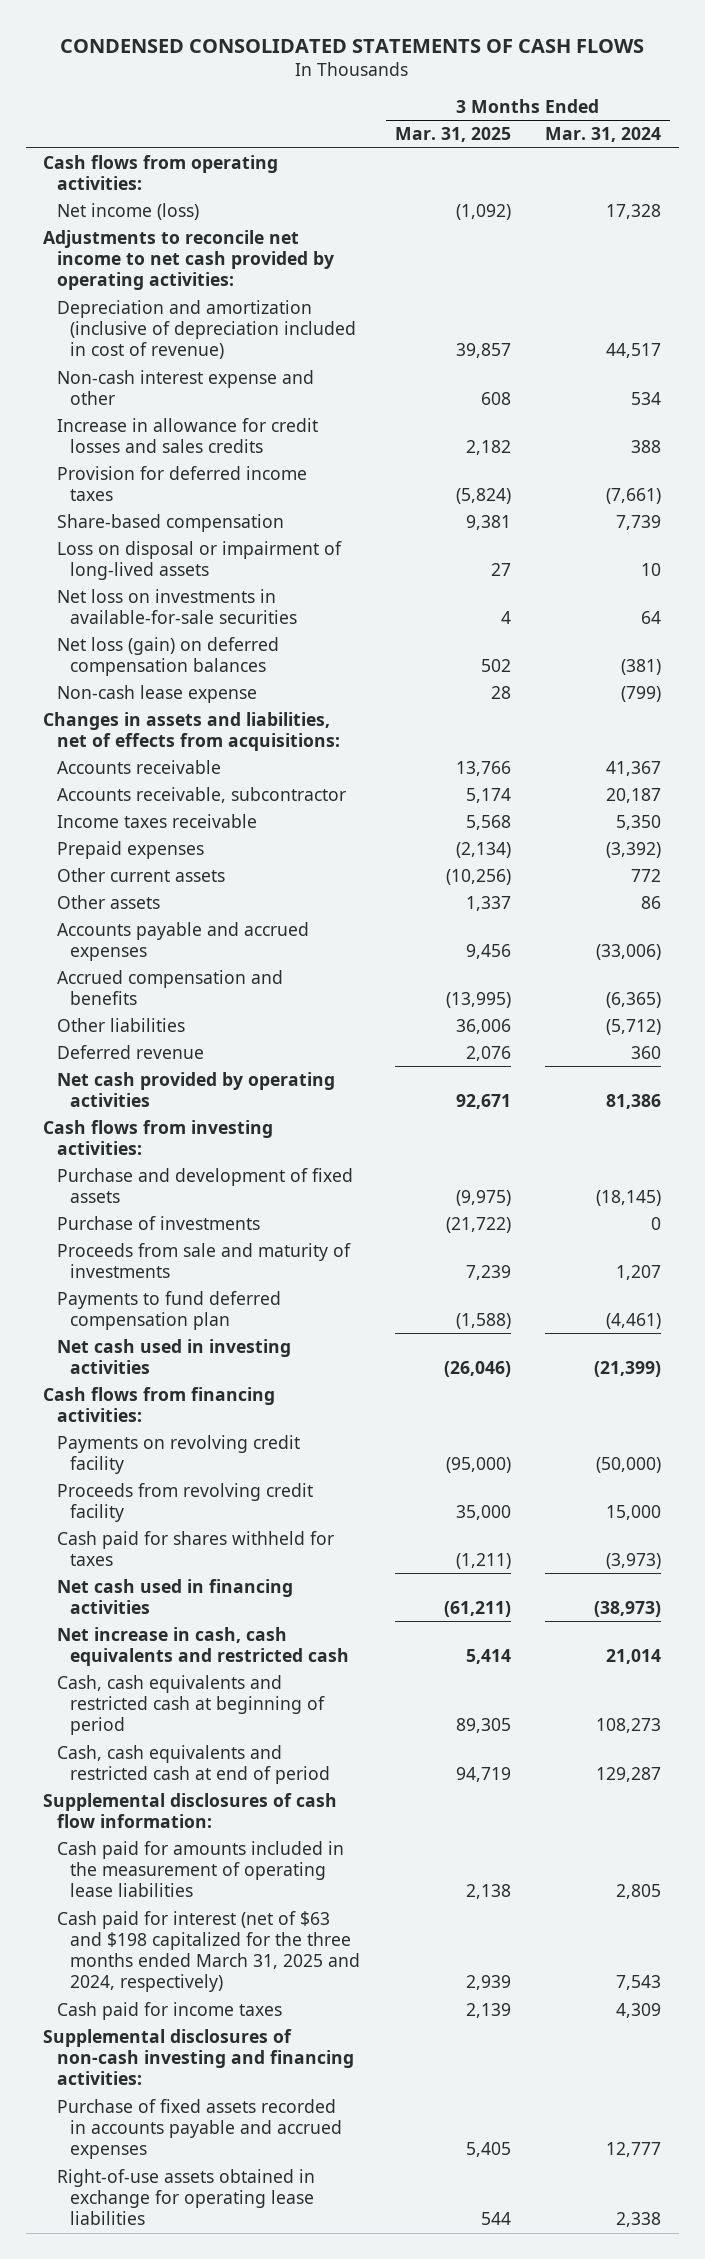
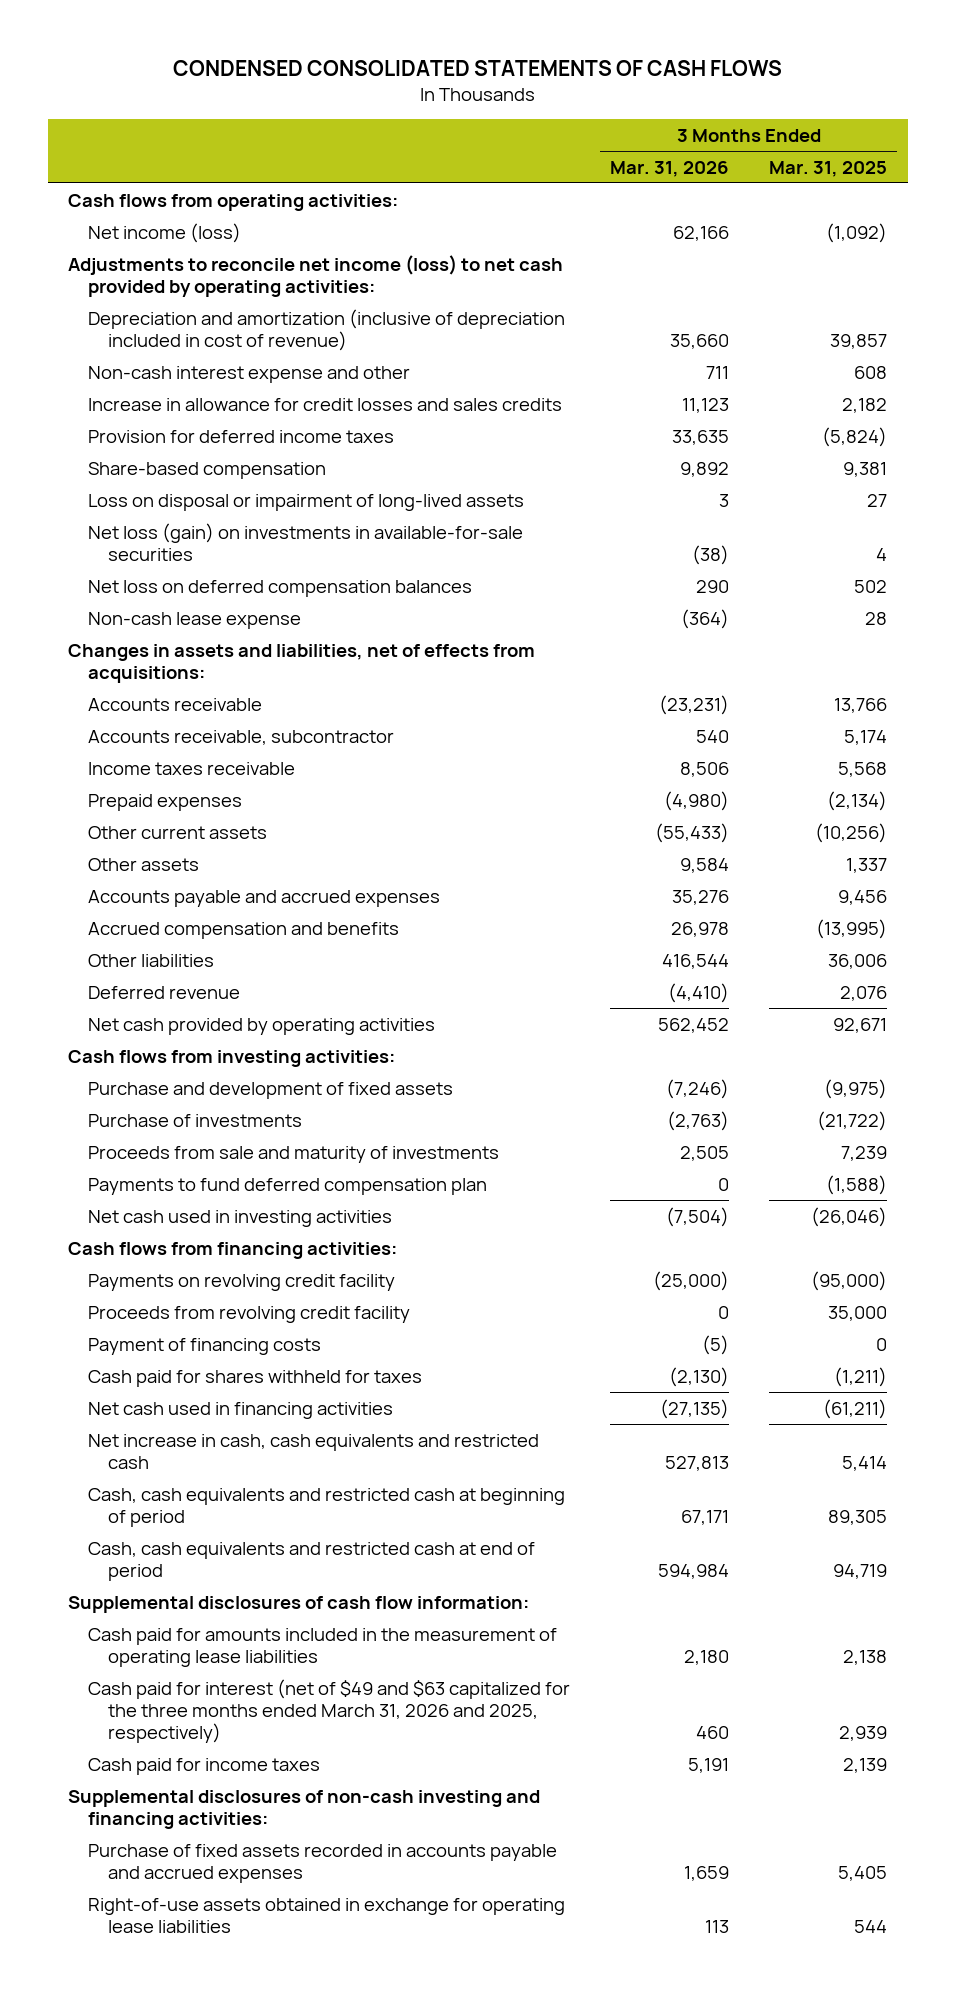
[545,127,662,143] Mar. 31, 2024 -> none
none -> [610,160,730,177] Mar. 31, 2026
[43,229,334,291] Adjustments to reconcile net income to net cash provided by operating activities: -> [68,254,564,297] Adjustments to reconcile net income (loss) to net cash provided by operating activities:
[56,588,298,625] Net loss on investments in available-for-sale securities -> [88,522,524,561] Net loss (gain) on investments in available-for-sale securities
[56,636,279,677] Net loss (gain) on deferred compensation balances -> [88,579,473,597] Net loss on deferred compensation balances
none -> [88,1337,322,1355] Payment of financing costs
[56,1910,361,1993] Cash paid for interest (net of $63 and $198 capitalized for the three months ended March 31, 2025 and 2024, respectively) -> [88,1678,571,1743] Cash paid for interest (net of $49 and $63 capitalized for the three months ended March 31, 2026 and 2025, respectively)

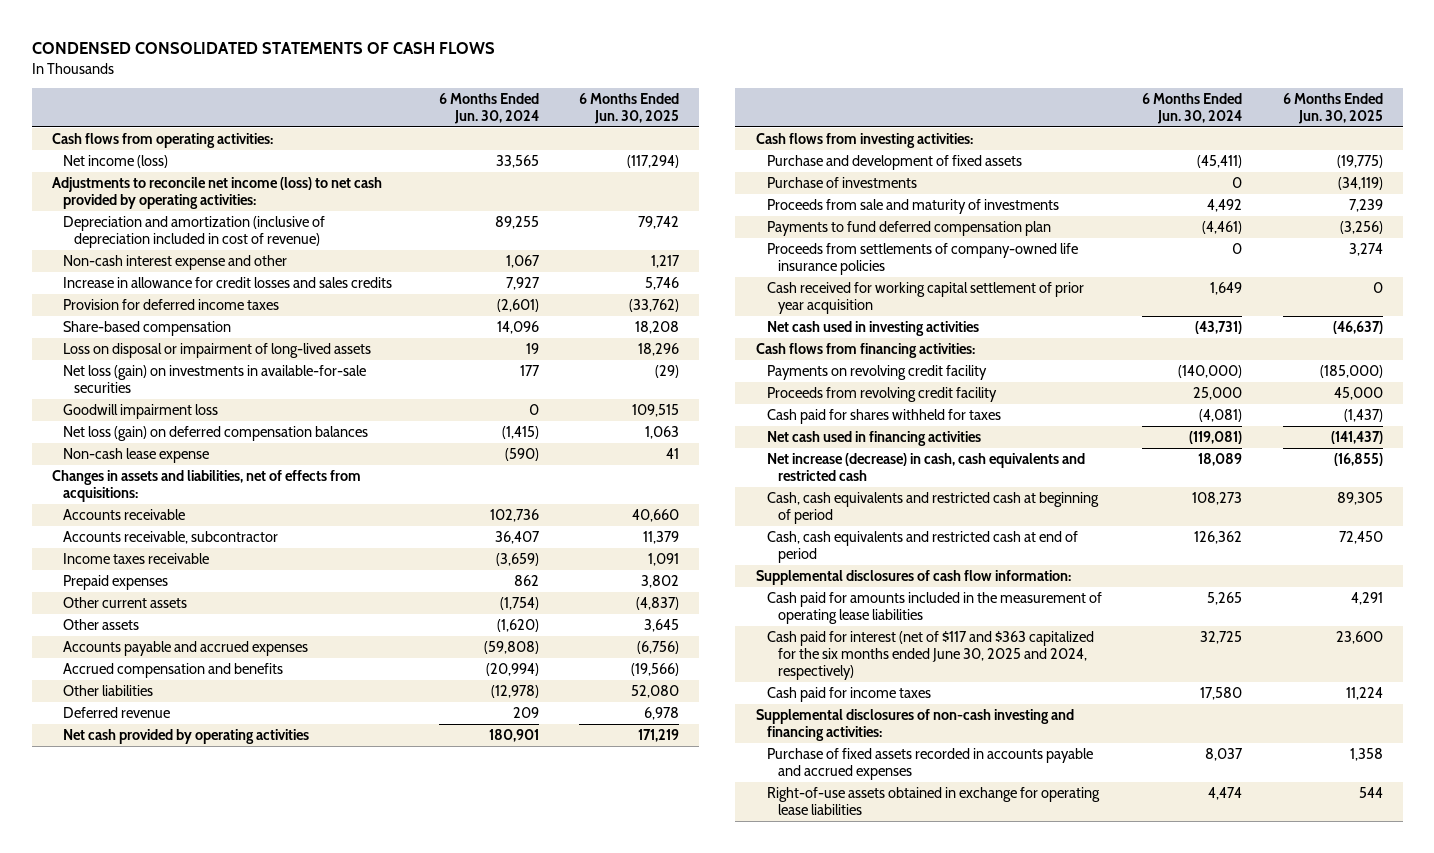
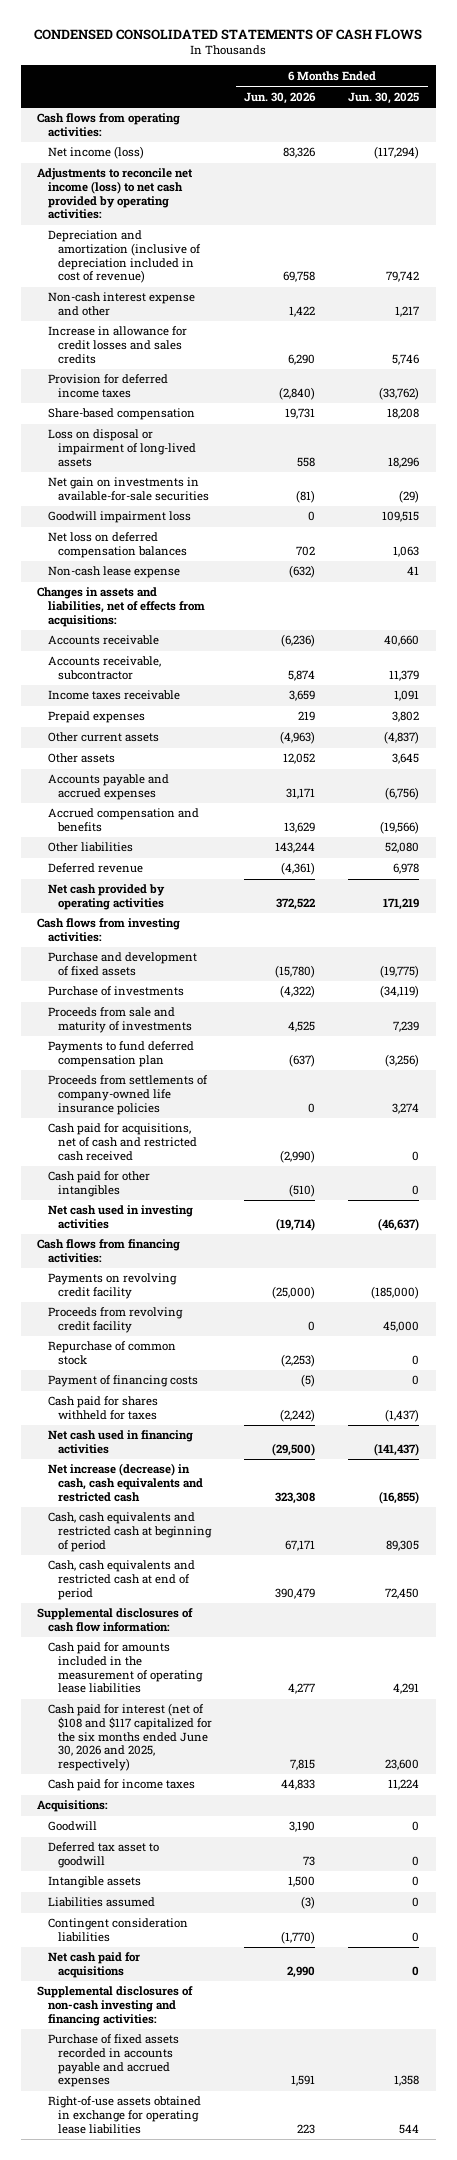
[438,93,539,125] 6 Months Ended Jun. 30, 2024 -> none
none -> [244,91,317,104] Jun. 30, 2026
[63,365,367,393] Net loss (gain) on investments in available-for-sale securities -> [47,477,209,502] Net gain on investments in available-for-sale securities
[63,426,369,442] Net loss (gain) on deferred compensation balances -> [47,532,187,559] Net loss on deferred compensation balances
[766,282,1084,314] Cash received for working capital settlement of prior year acquisition -> none
none -> [47,1123,197,1161] Cash paid for acquisitions, net of cash and restricted cash received
none -> [47,1171,150,1198] Cash paid for other intangibles
none -> [47,1341,176,1366] Repurchase of common stock
none -> [47,1375,198,1388] Payment of financing costs
[766,631,1094,680] Cash paid for interest (net of $117 and $363 capitalized for the six months ended June 30, 2025 and 2024, respectively) -> [47,1703,212,1772] Cash paid for interest (net of $108 and $117 capitalized for the six months ended June 30, 2026 and 2025, respectively)
none -> [37,1800,109,1813] Acquisitions:
none -> [47,1821,97,1832] Goodwill
none -> [47,1842,159,1869] Deferred tax asset to goodwill
none -> [47,1876,141,1889] Intangible assets
none -> [47,1897,155,1908] Liabilities assumed
none -> [47,1918,188,1943] Contingent consideration liabilities
none -> [47,1952,140,1979] Net cash paid for acquisitions

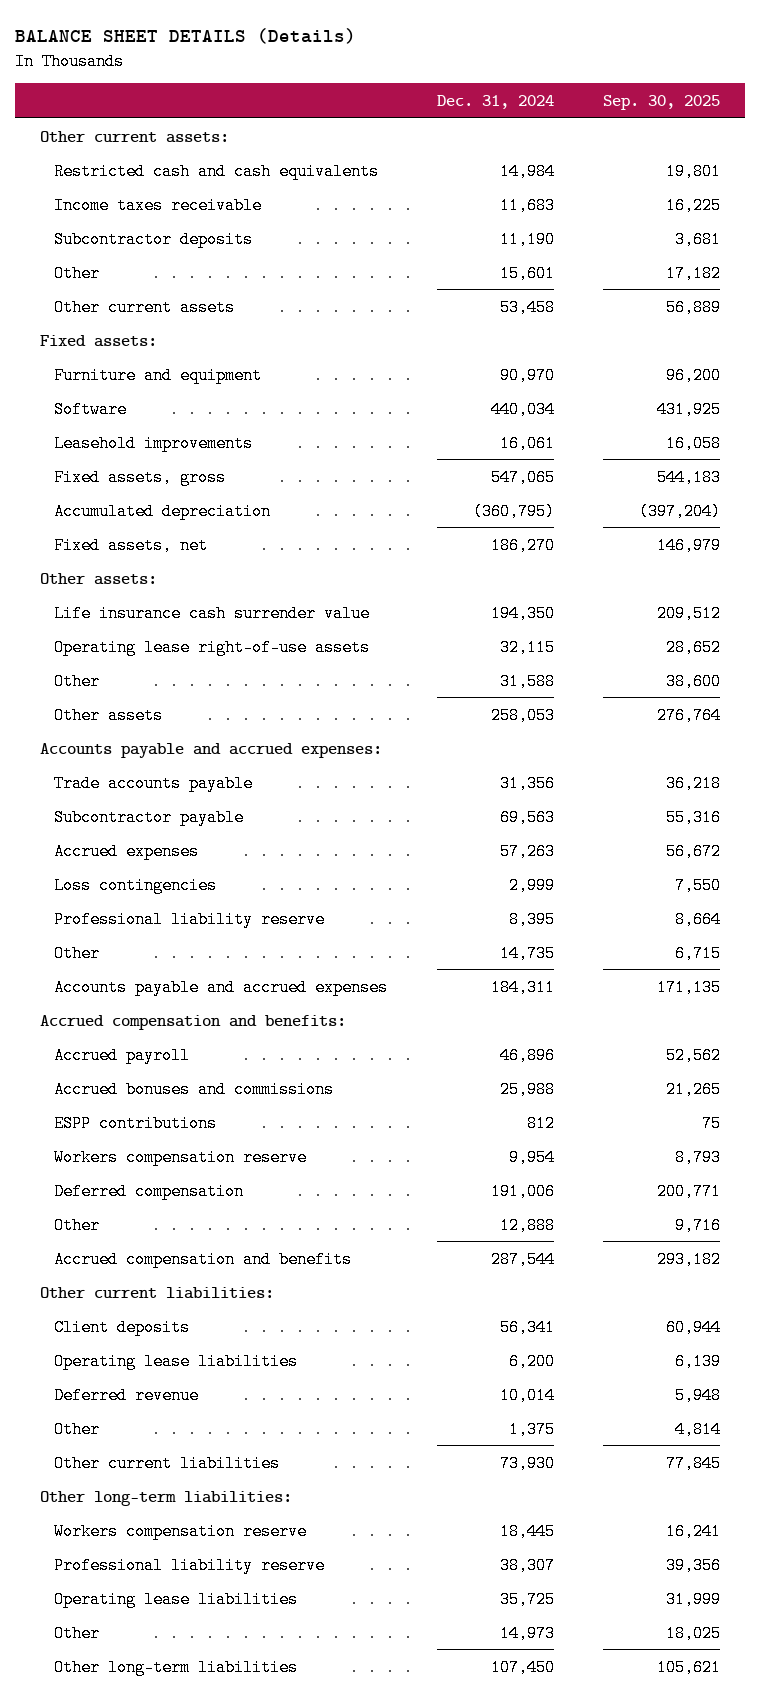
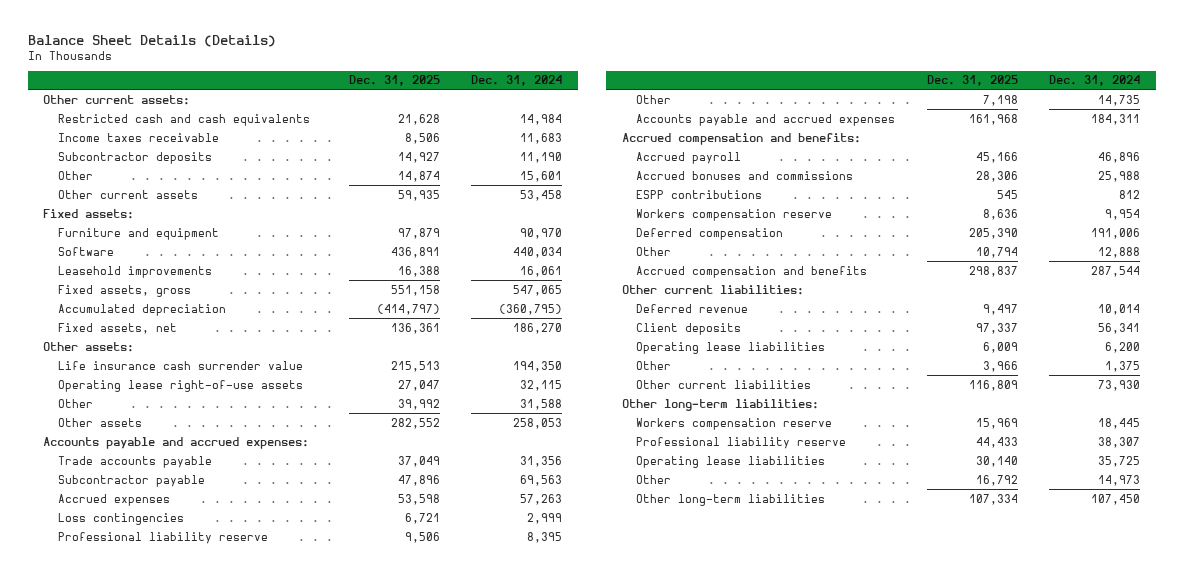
[14,28,356,45] BALANCE SHEET DETAILS (Details) -> [27,34,276,47] Balance Sheet Details (Details)
[603,94,721,110] Sep. 30, 2025 -> none
none -> [348,75,440,87] Dec. 31, 2025
[54,1386,200,1404] Deferred revenue -> [636,303,749,313] Deferred revenue

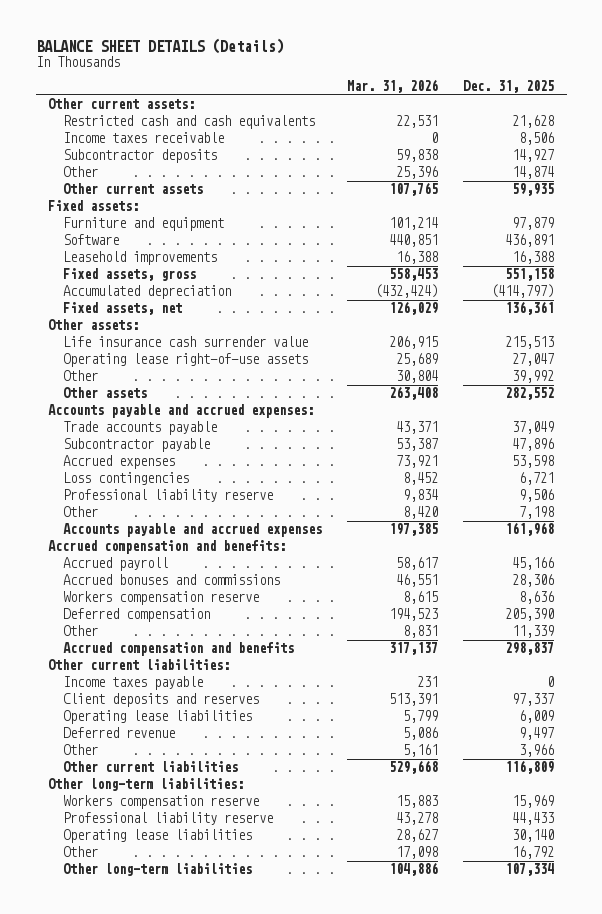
[27,34,276,47] Balance Sheet Details (Details) -> [35,38,284,55] BALANCE SHEET DETAILS (Details)
[471,75,563,87] Dec. 31, 2024 -> none
none -> [347,79,439,94] Mar. 31, 2026
[636,189,763,199] ESPP contributions -> none
[975,246,1018,258] 10,794 -> [512,625,555,639] 11,339
none -> [63,676,204,691] Income taxes payable
[636,322,742,335] Client deposits -> [63,693,260,708] Client deposits and reserves
[636,303,749,313] Deferred revenue -> [63,727,176,739] Deferred revenue

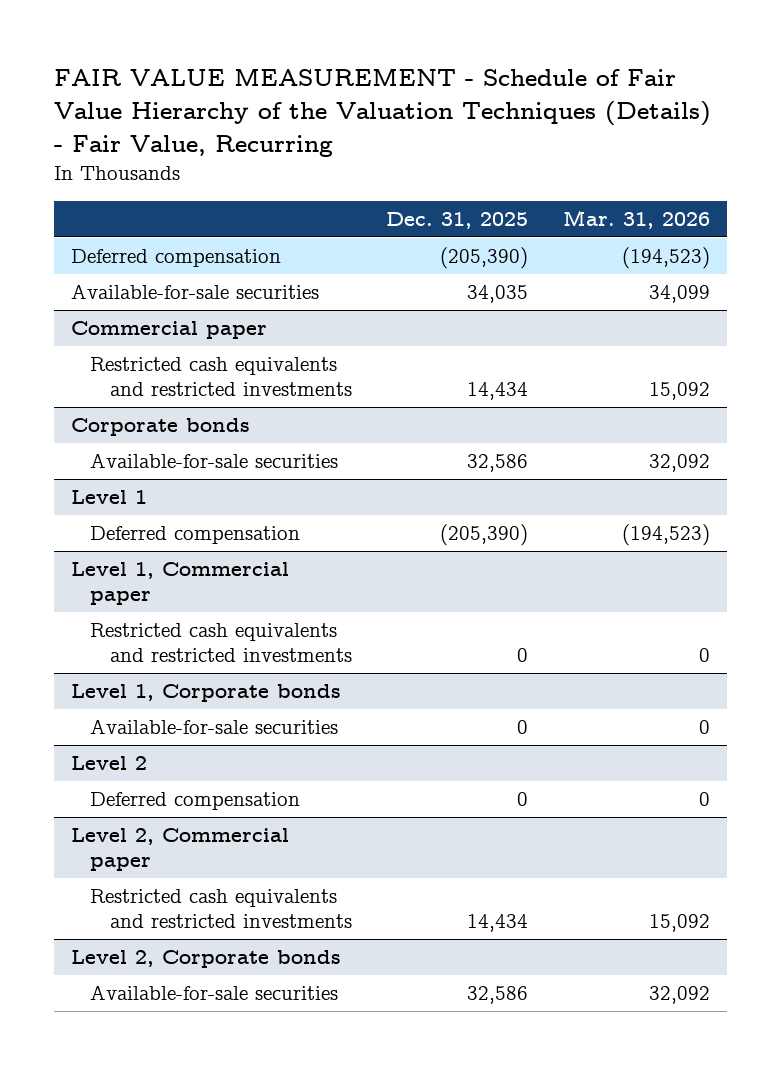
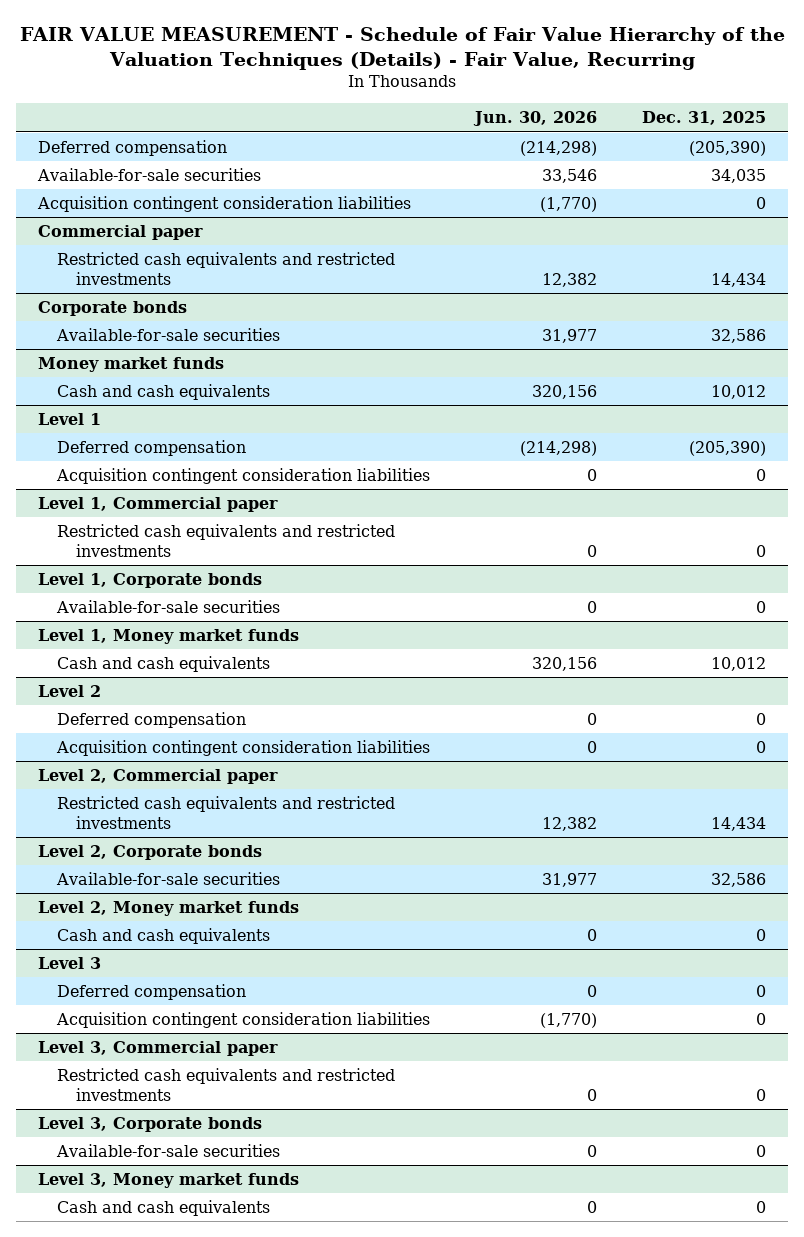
[562,210,710,230] Mar. 31, 2026 -> none
none -> [472,111,597,127] Jun. 30, 2026
none -> [37,195,412,212] Acquisition contingent consideration liabilities
none -> [38,356,225,372] Money market funds
none -> [56,383,270,400] Cash and cash equivalents
none -> [55,467,430,484] Acquisition contingent consideration liabilities
none -> [38,628,300,644] Level 1, Money market funds
none -> [56,655,270,672] Cash and cash equivalents
none -> [55,739,430,756] Acquisition contingent consideration liabilities
none -> [38,900,300,916] Level 2, Money market funds
none -> [56,927,270,944] Cash and cash equivalents
none -> [38,956,102,969] Level 3
none -> [56,983,246,1000] Deferred compensation
none -> [55,1011,430,1028] Acquisition contingent consideration liabilities
none -> [38,1040,279,1056] Level 3, Commercial paper
none -> [56,1067,395,1101] Restricted cash equivalents and restricted investments
none -> [38,1116,263,1132] Level 3, Corporate bonds
none -> [55,1143,280,1157] Available-for-sale securities
none -> [38,1172,300,1188] Level 3, Money market funds
none -> [56,1199,270,1216] Cash and cash equivalents

